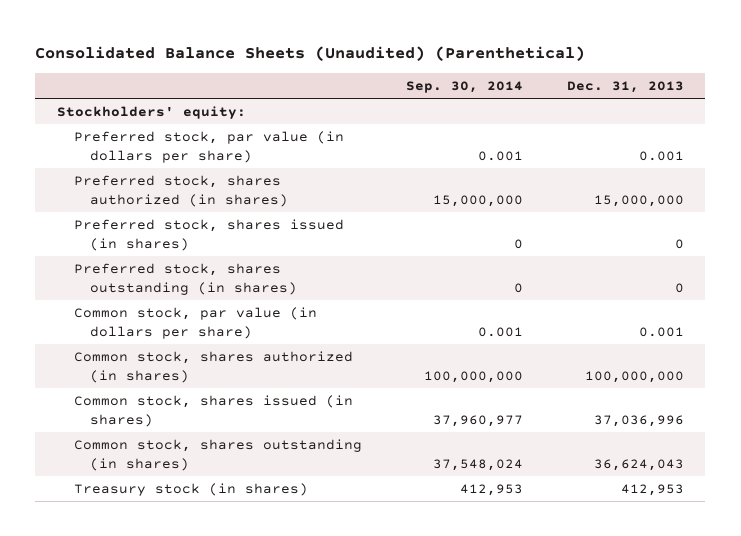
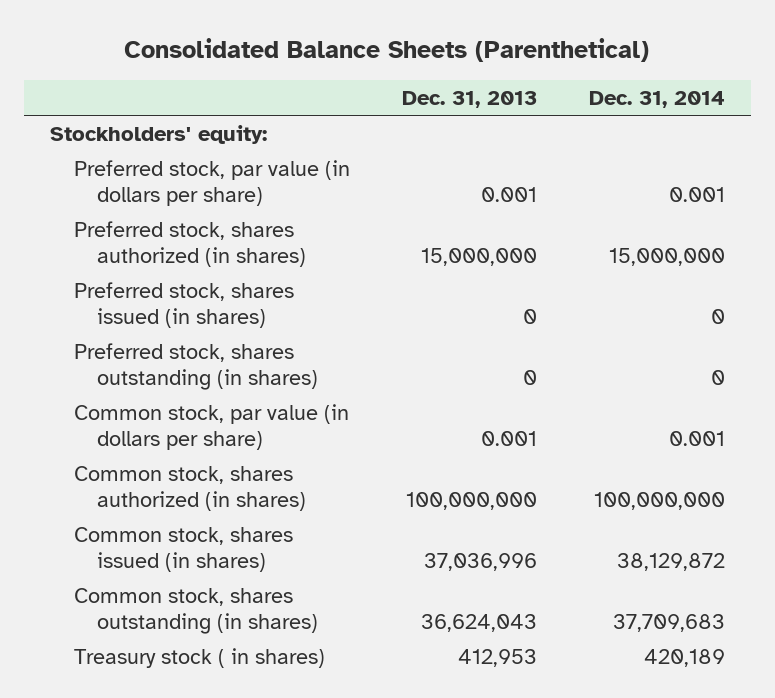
[35,46,586,62] Consolidated Balance Sheets (Unaudited) (Parenthetical) -> [124,38,650,63] Consolidated Balance Sheets (Parenthetical)
[405,81,523,94] Sep. 30, 2014 -> none
none -> [588,91,725,109] Dec. 31, 2014
[73,483,308,497] Treasury stock (in shares) -> [73,648,325,669] Treasury stock ( in shares)

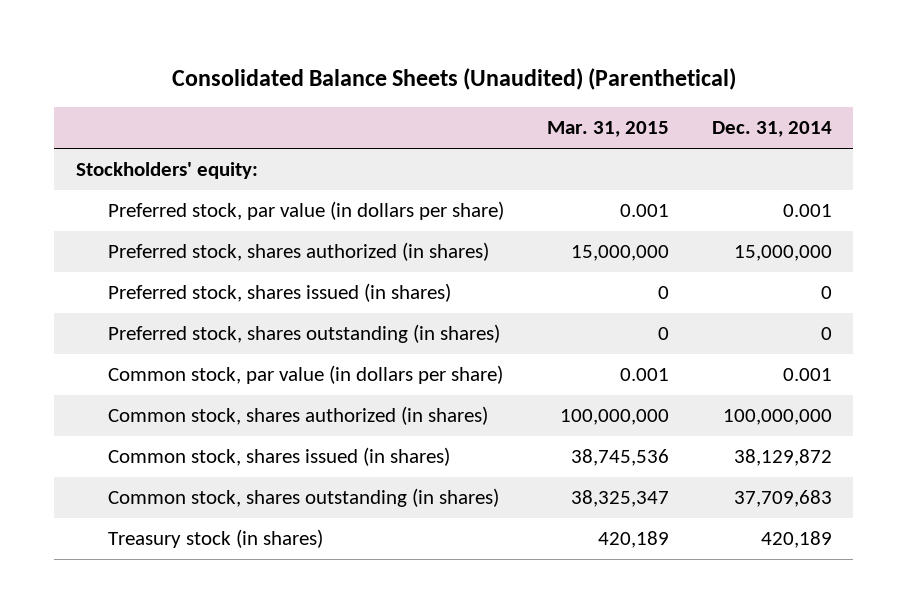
[124,38,650,63] Consolidated Balance Sheets (Parenthetical) -> [171,68,736,91] Consolidated Balance Sheets (Unaudited) (Parenthetical)
[401,91,537,109] Dec. 31, 2013 -> none
none -> [546,121,669,138] Mar. 31, 2015
[73,648,325,669] Treasury stock ( in shares) -> [108,529,324,549] Treasury stock (in shares)

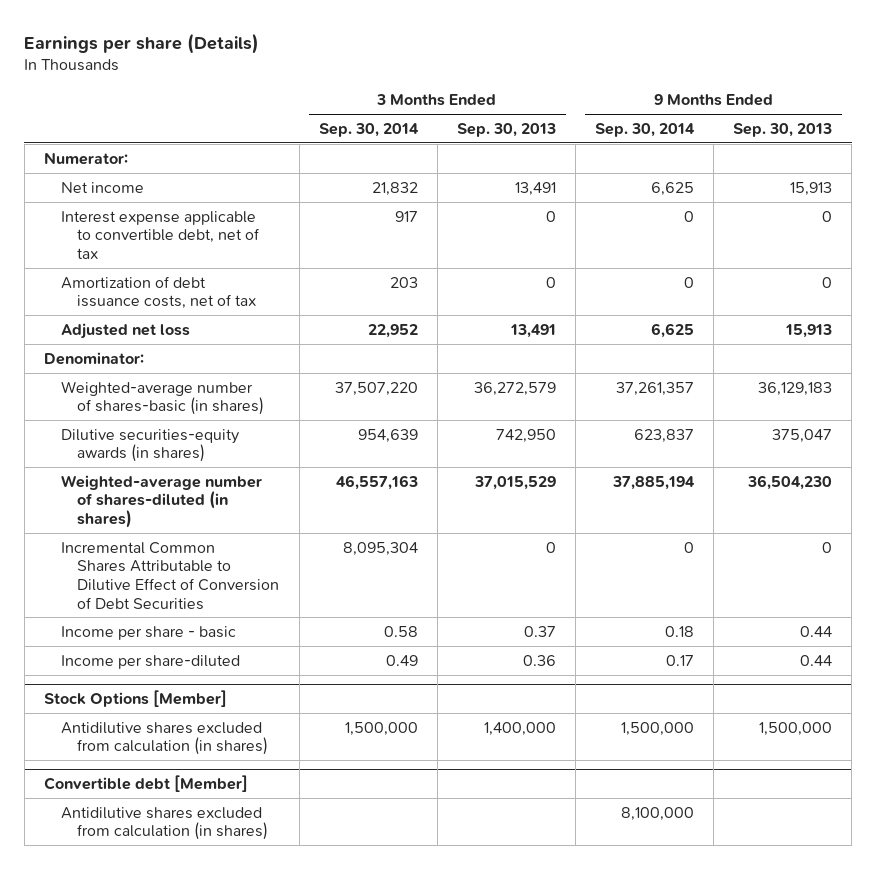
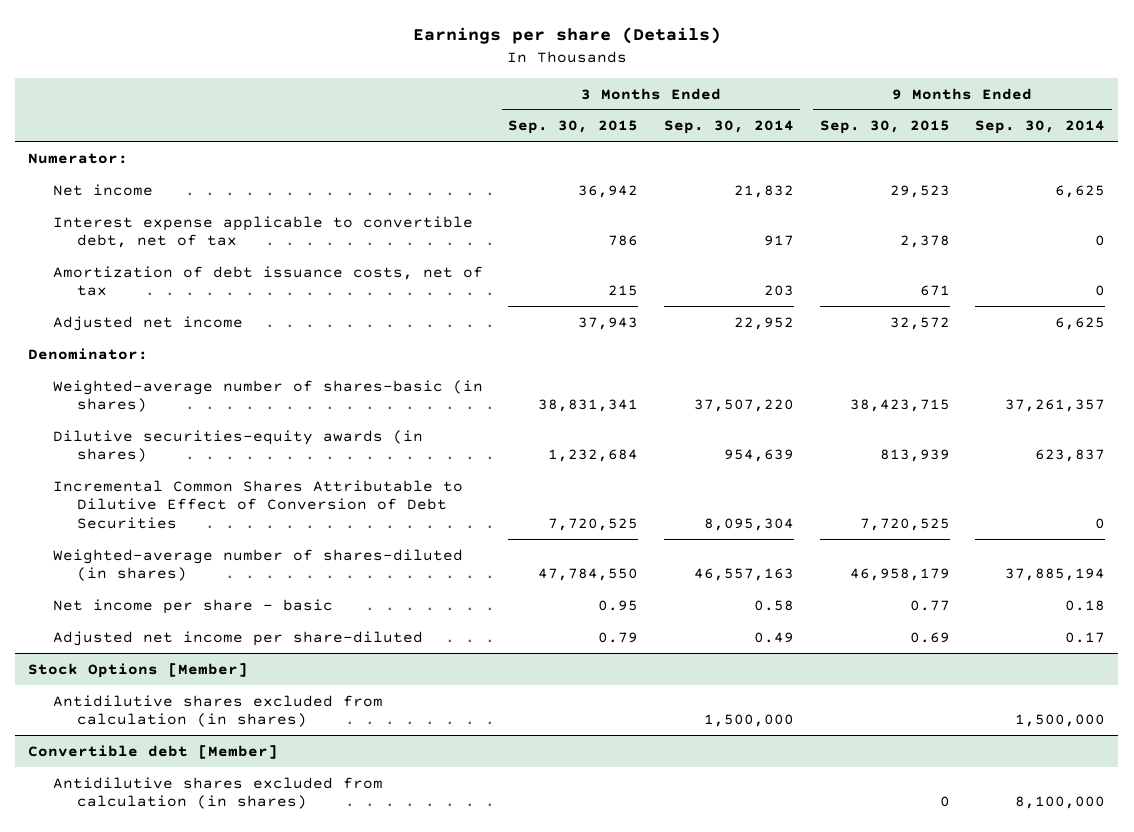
[456,122,556,137] Sep. 30, 2013 -> none
[733,122,833,137] Sep. 30, 2013 -> none
none -> [508,120,639,135] Sep. 30, 2015
none -> [819,120,950,135] Sep. 30, 2015
[60,322,190,339] Adjusted net loss -> [52,315,243,331] Adjusted net income
[60,474,262,528] Weighted-average number of shares-diluted (in shares) -> [52,548,463,582] Weighted-average number of shares-diluted (in shares)
[60,625,236,640] Income per share - basic -> [52,598,333,614] Net income per share - basic
[60,654,240,669] Income per share-diluted -> [52,630,423,646] Adjusted net income per share-diluted

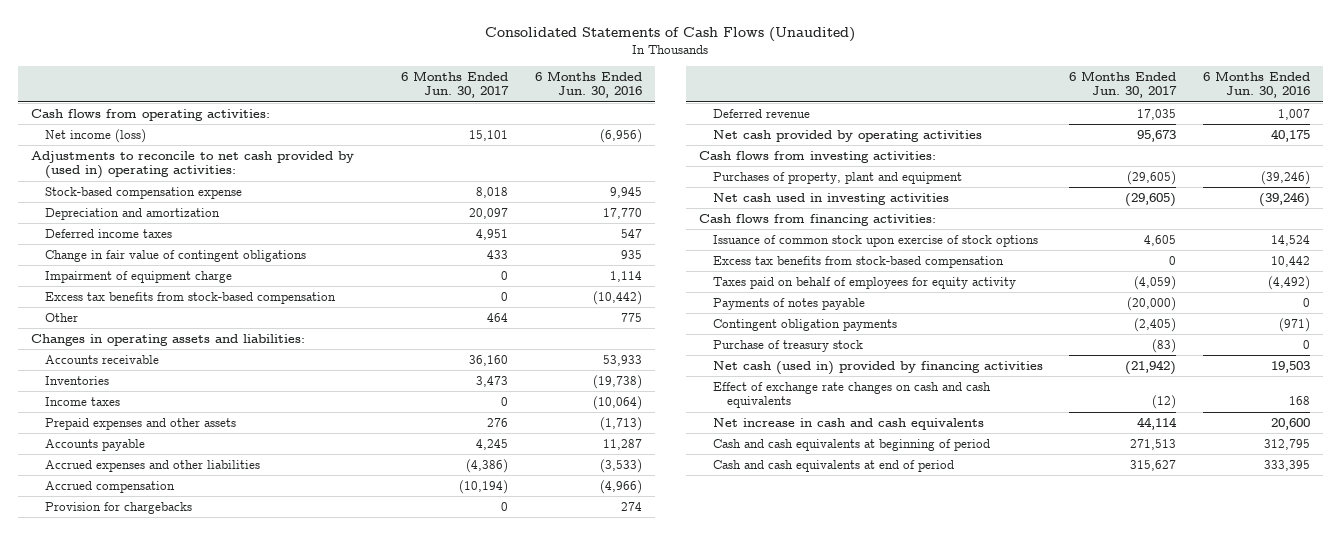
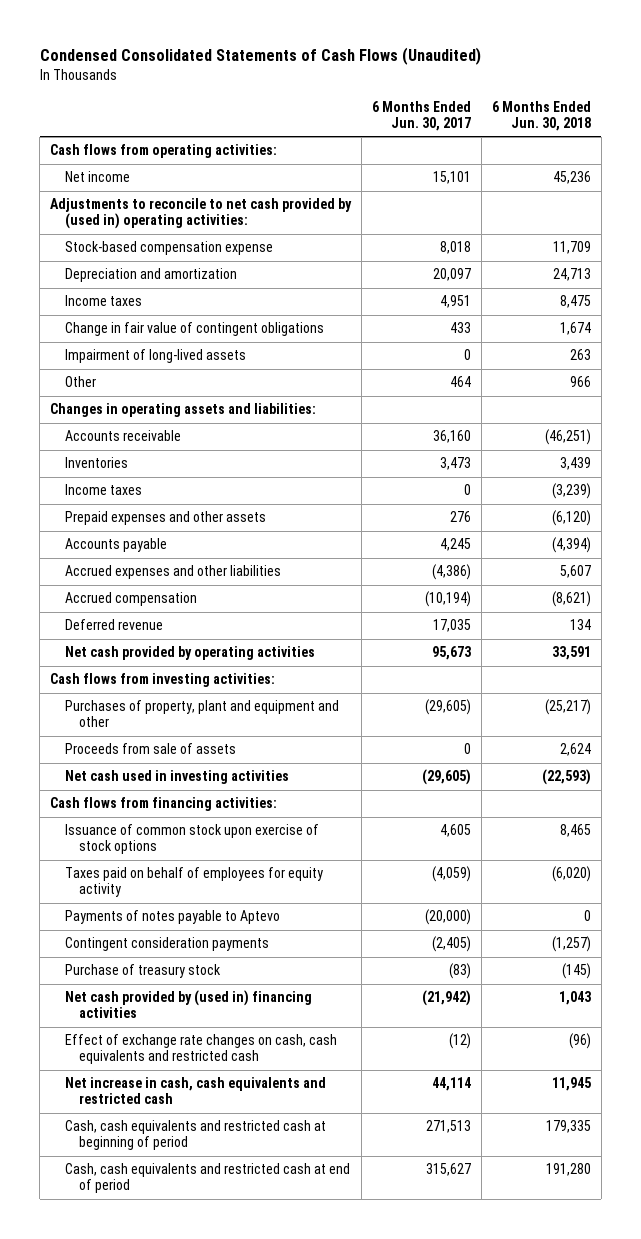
[485,26,856,42] Consolidated Statements of Cash Flows (Unaudited) -> [39,47,481,66] Condensed Consolidated Statements of Cash Flows (Unaudited)
[534,70,642,99] 6 Months Ended Jun. 30, 2016 -> none
none -> [491,100,591,131] 6 Months Ended Jun. 30, 2018
[44,128,146,143] Net income (loss) -> [64,171,130,183] Net income
[44,228,172,238] Deferred income taxes -> [64,295,142,307] Income taxes
[44,291,336,304] Excess tax benefits from stock-based compensation -> none
[44,270,232,283] Impairment of equipment charge -> [64,349,246,364] Impairment of long-lived assets
[44,501,192,514] Provision for chargebacks -> none
[712,171,962,184] Purchases of property, plant and equipment -> [64,700,339,728] Purchases of property, plant and equipment and other
none -> [64,743,236,755] Proceeds from sale of assets
[712,255,1004,268] Excess tax benefits from stock-based compensation -> none
[712,297,865,310] Payments of notes payable -> [64,910,280,925] Payments of notes payable to Aptevo
[712,318,897,331] Contingent obligation payments -> [64,937,269,952] Contingent consideration payments
[712,360,1043,375] Net cash (used in) provided by financing activities -> [64,990,312,1019] Net cash provided by (used in) financing activities
[712,381,991,409] Effect of exchange rate changes on cash and cash equivalents -> [64,1034,337,1065] Effect of exchange rate changes on cash, cash equivalents and restricted cash
[712,417,984,430] Net increase in cash and cash equivalents -> [64,1077,326,1105] Net increase in cash, cash equivalents and restricted cash
[712,438,990,451] Cash and cash equivalents at beginning of period -> [64,1120,326,1151] Cash, cash equivalents and restricted cash at beginning of period
[712,459,954,472] Cash and cash equivalents at end of period -> [64,1163,350,1194] Cash, cash equivalents and restricted cash at end of period

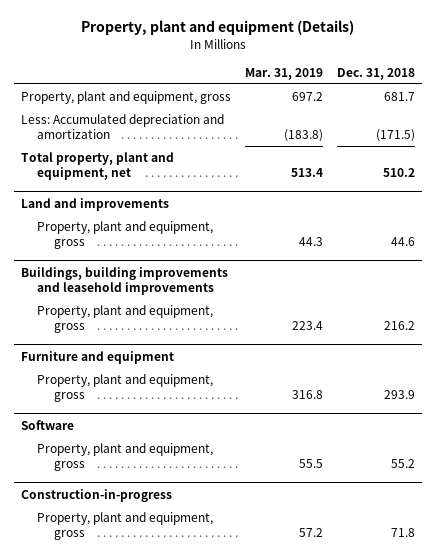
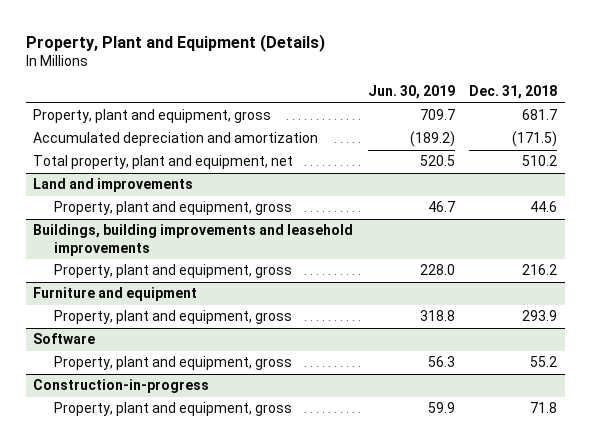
[80,20,354,36] Property, plant and equipment (Details) -> [26,33,326,52] Property, Plant and Equipment (Details)
[244,67,323,80] Mar. 31, 2019 -> none
none -> [367,85,455,100] Jun. 30, 2019
[20,113,224,140] Less: Accumulated depreciation and amortization -> [33,132,319,147] Accumulated depreciation and amortization

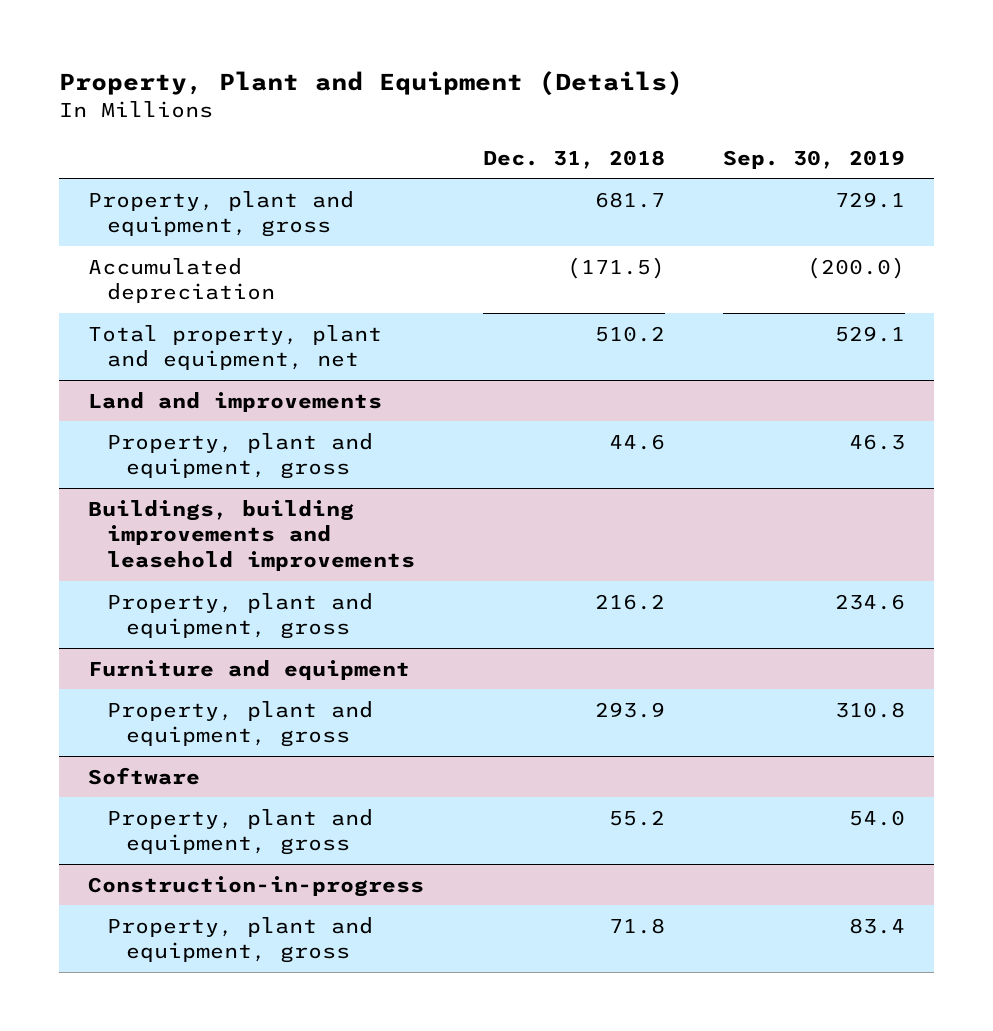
[367,85,455,100] Jun. 30, 2019 -> none
none -> [722,149,905,169] Sep. 30, 2019
[33,132,319,147] Accumulated depreciation and amortization -> [88,257,276,304] Accumulated depreciation

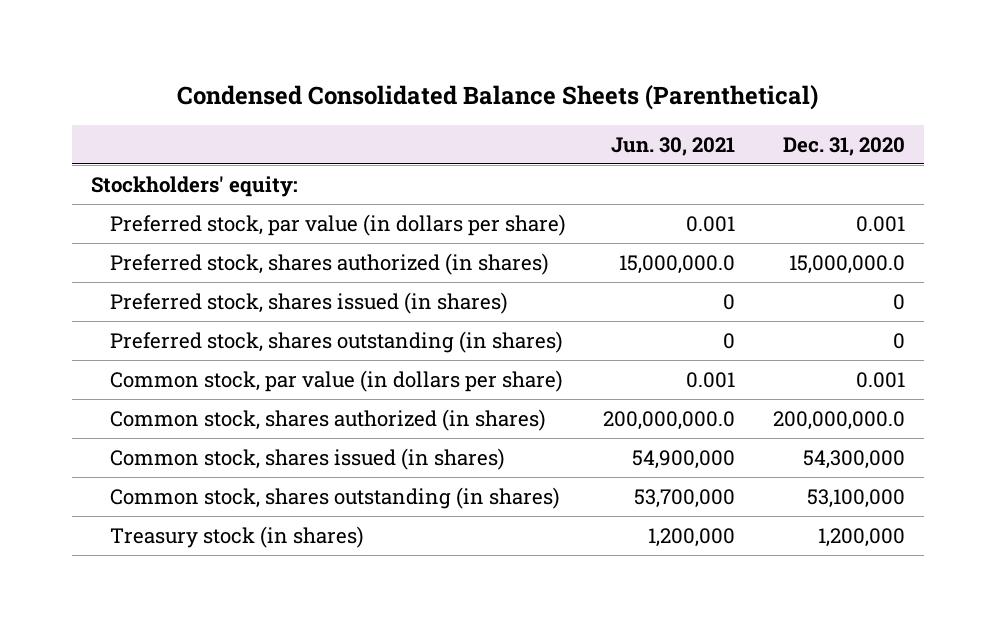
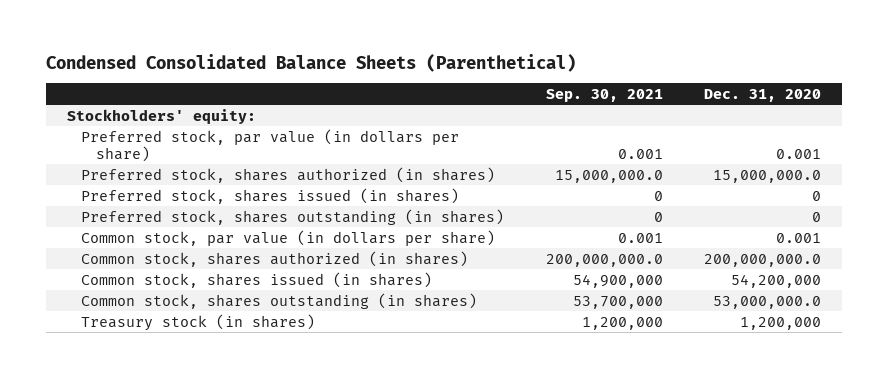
[611,136,736,156] Jun. 30, 2021 -> none
none -> [545,88,663,102] Sep. 30, 2021
[803,449,906,469] 54,300,000 -> [731,273,822,288] 54,200,000
[807,488,906,508] 53,100,000 -> [713,295,822,309] 53,000,000.0

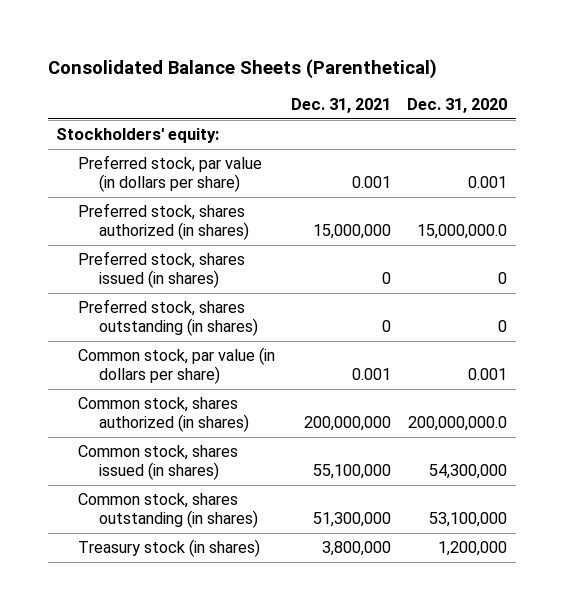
[45,53,576,72] Condensed Consolidated Balance Sheets (Parenthetical) -> [48,58,438,79] Consolidated Balance Sheets (Parenthetical)
[545,88,663,102] Sep. 30, 2021 -> none
none -> [291,98,392,114] Dec. 31, 2021
[731,273,822,288] 54,200,000 -> [429,464,508,480] 54,300,000
[713,295,822,309] 53,000,000.0 -> [429,512,508,528] 53,100,000

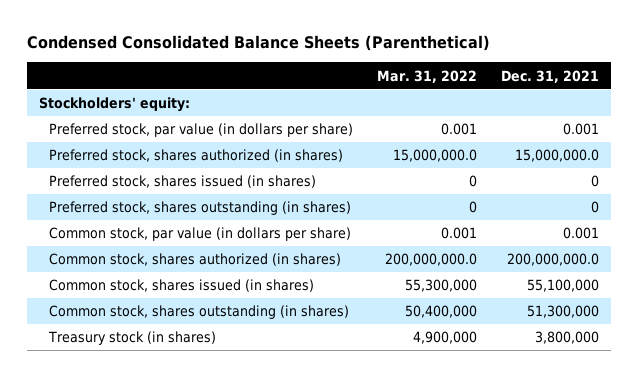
[48,58,438,79] Consolidated Balance Sheets (Parenthetical) -> [26,35,490,52] Condensed Consolidated Balance Sheets (Parenthetical)
[407,98,508,114] Dec. 31, 2020 -> none
none -> [377,69,478,83] Mar. 31, 2022
[313,224,392,240] 15,000,000 -> [515,149,600,163] 15,000,000.0
[304,416,392,432] 200,000,000 -> [507,253,600,267] 200,000,000.0

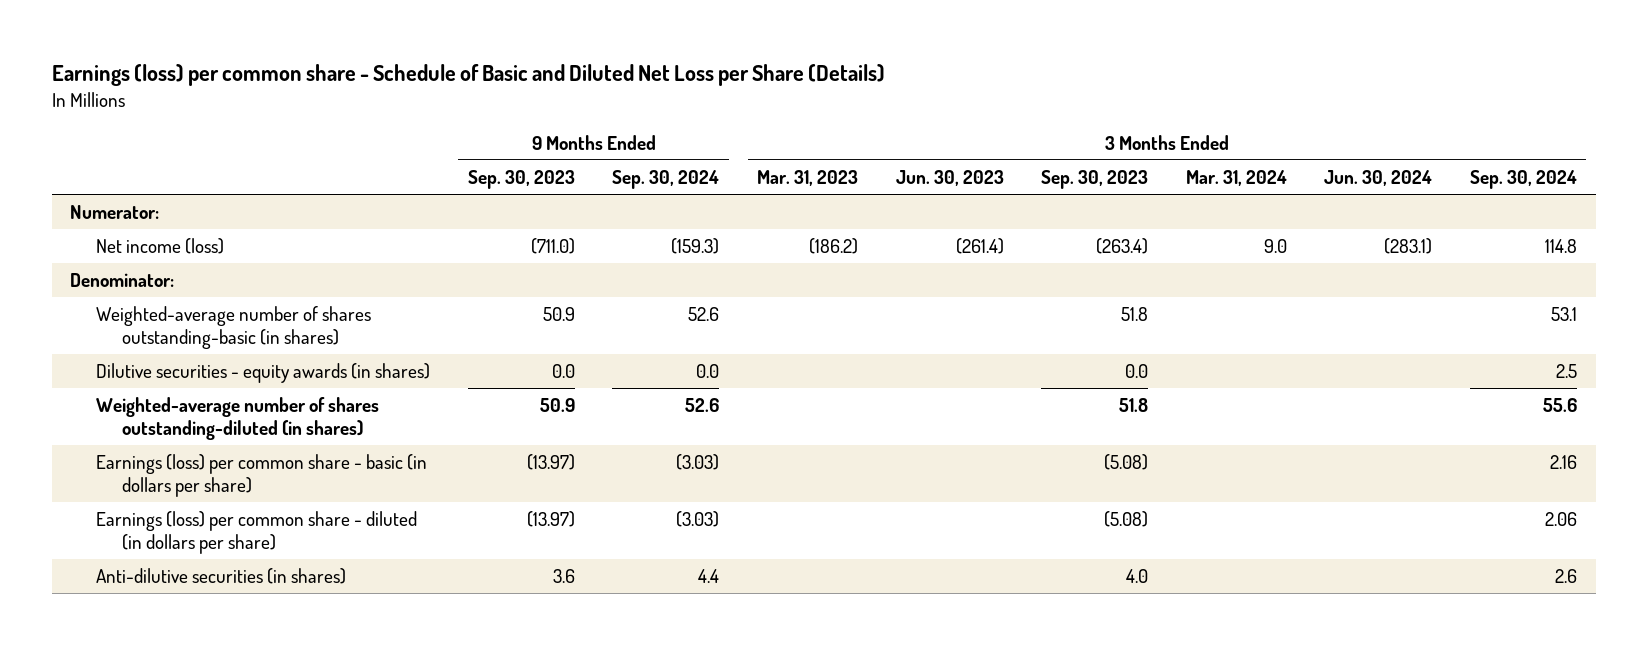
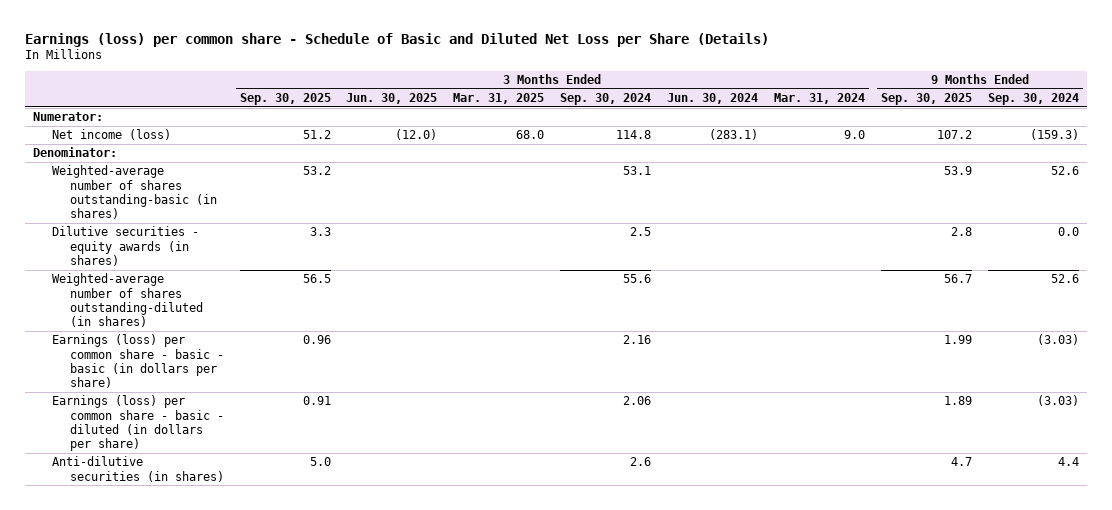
[467,170,575,190] Sep. 30, 2023 -> none
[756,170,858,187] Mar. 31, 2023 -> none
[895,170,1004,187] Jun. 30, 2023 -> none
[1041,170,1149,190] Sep. 30, 2023 -> none
none -> [239,93,331,106] Sep. 30, 2025
none -> [346,93,438,105] Jun. 30, 2025
none -> [453,93,545,105] Mar. 31, 2025
none -> [880,93,972,106] Sep. 30, 2025
[96,454,428,497] Earnings (loss) per common share - basic (in dollars per share) -> [51,334,224,389] Earnings (loss) per common share - basic - basic (in dollars per share)
[96,511,418,554] Earnings (loss) per common share - diluted (in dollars per share) -> [51,395,224,452] Earnings (loss) per common share - basic - diluted (in dollars per share)

